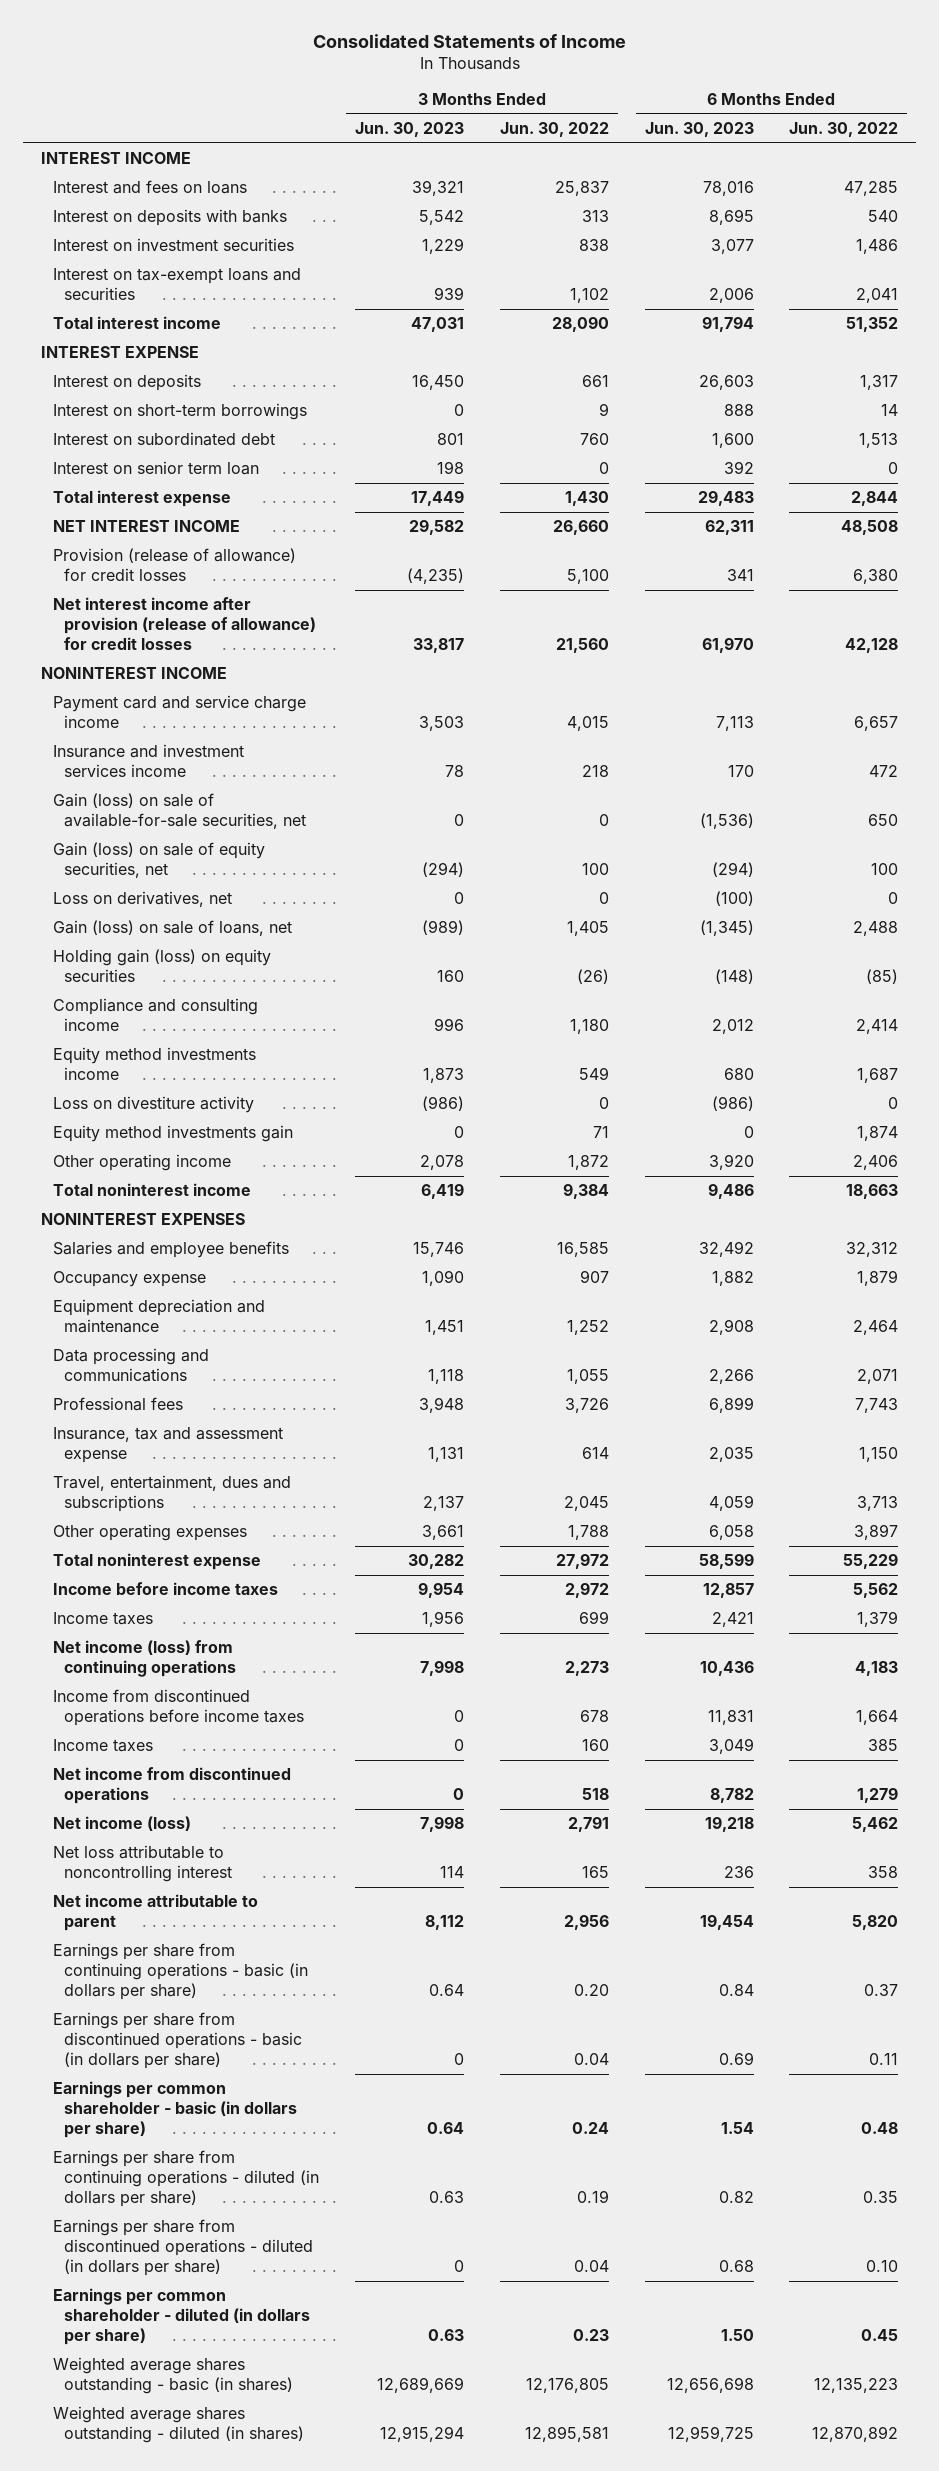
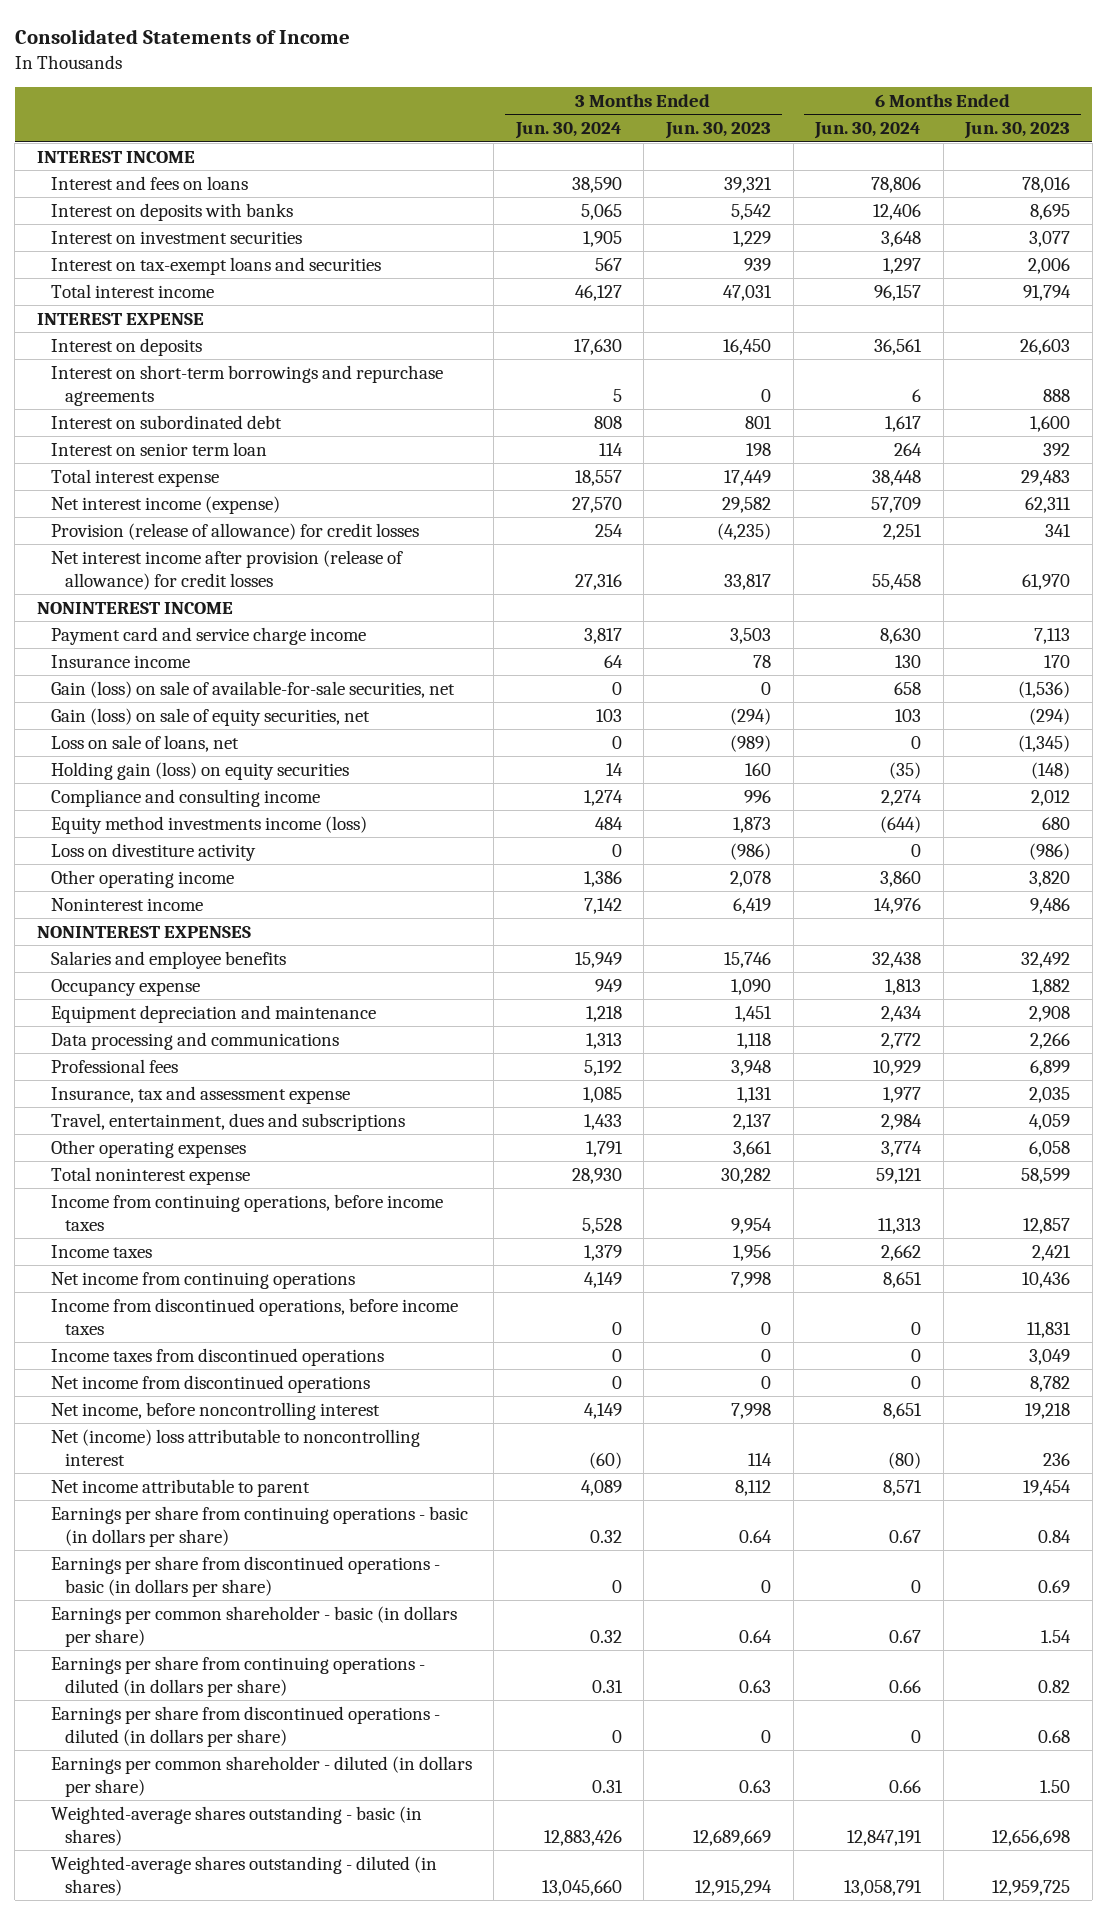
[499,122,609,138] Jun. 30, 2022 -> none
[789,122,899,138] Jun. 30, 2022 -> none
none -> [514,122,622,140] Jun. 30, 2024
none -> [814,122,922,140] Jun. 30, 2024
[52,403,307,421] Interest on short-term borrowings -> [50,364,443,406] Interest on short-term borrowings and repurchase agreements
[52,520,240,533] NET INTEREST INCOME -> [50,495,280,514] Net interest income (expense)
[52,744,244,778] Insurance and investment services income -> [50,654,190,668] Insurance income
[52,891,232,908] Loss on derivatives, net -> none
[52,920,292,937] Gain (loss) on sale of loans, net -> [50,734,239,752] Loss on sale of loans, net
[52,1047,256,1081] Equity method investments income -> [50,815,367,834] Equity method investments income (loss)
[52,1125,293,1143] Equity method investments gain -> none
[708,1154,754,1171] 3,920 -> [1029,870,1071,887] 3,820
[52,1183,251,1197] Total noninterest income -> [50,897,203,911] Noninterest income
[52,1582,278,1596] Income before income taxes -> [50,1193,443,1231] Income from continuing operations, before income taxes
[52,1640,237,1678] Net income (loss) from continuing operations -> [50,1271,355,1289] Net income from continuing operations
[52,1689,305,1727] Income from discontinued operations before income taxes -> [50,1297,458,1335] Income from discontinued operations, before income taxes
[52,1739,153,1753] Income taxes -> [50,1347,384,1366] Income taxes from discontinued operations
[52,1816,191,1832] Net income (loss) -> [50,1401,380,1420] Net income, before noncontrolling interest
[52,1845,233,1883] Net loss attributable to noncontrolling interest -> [50,1428,420,1466] Net (income) loss attributable to noncontrolling interest
[52,2357,294,2395] Weighted average shares outstanding - basic (in shares) -> [50,1805,422,1846] Weighted-average shares outstanding - basic (in shares)
[52,2406,305,2444] Weighted average shares outstanding - diluted (in shares) -> [50,1855,437,1896] Weighted-average shares outstanding - diluted (in shares)

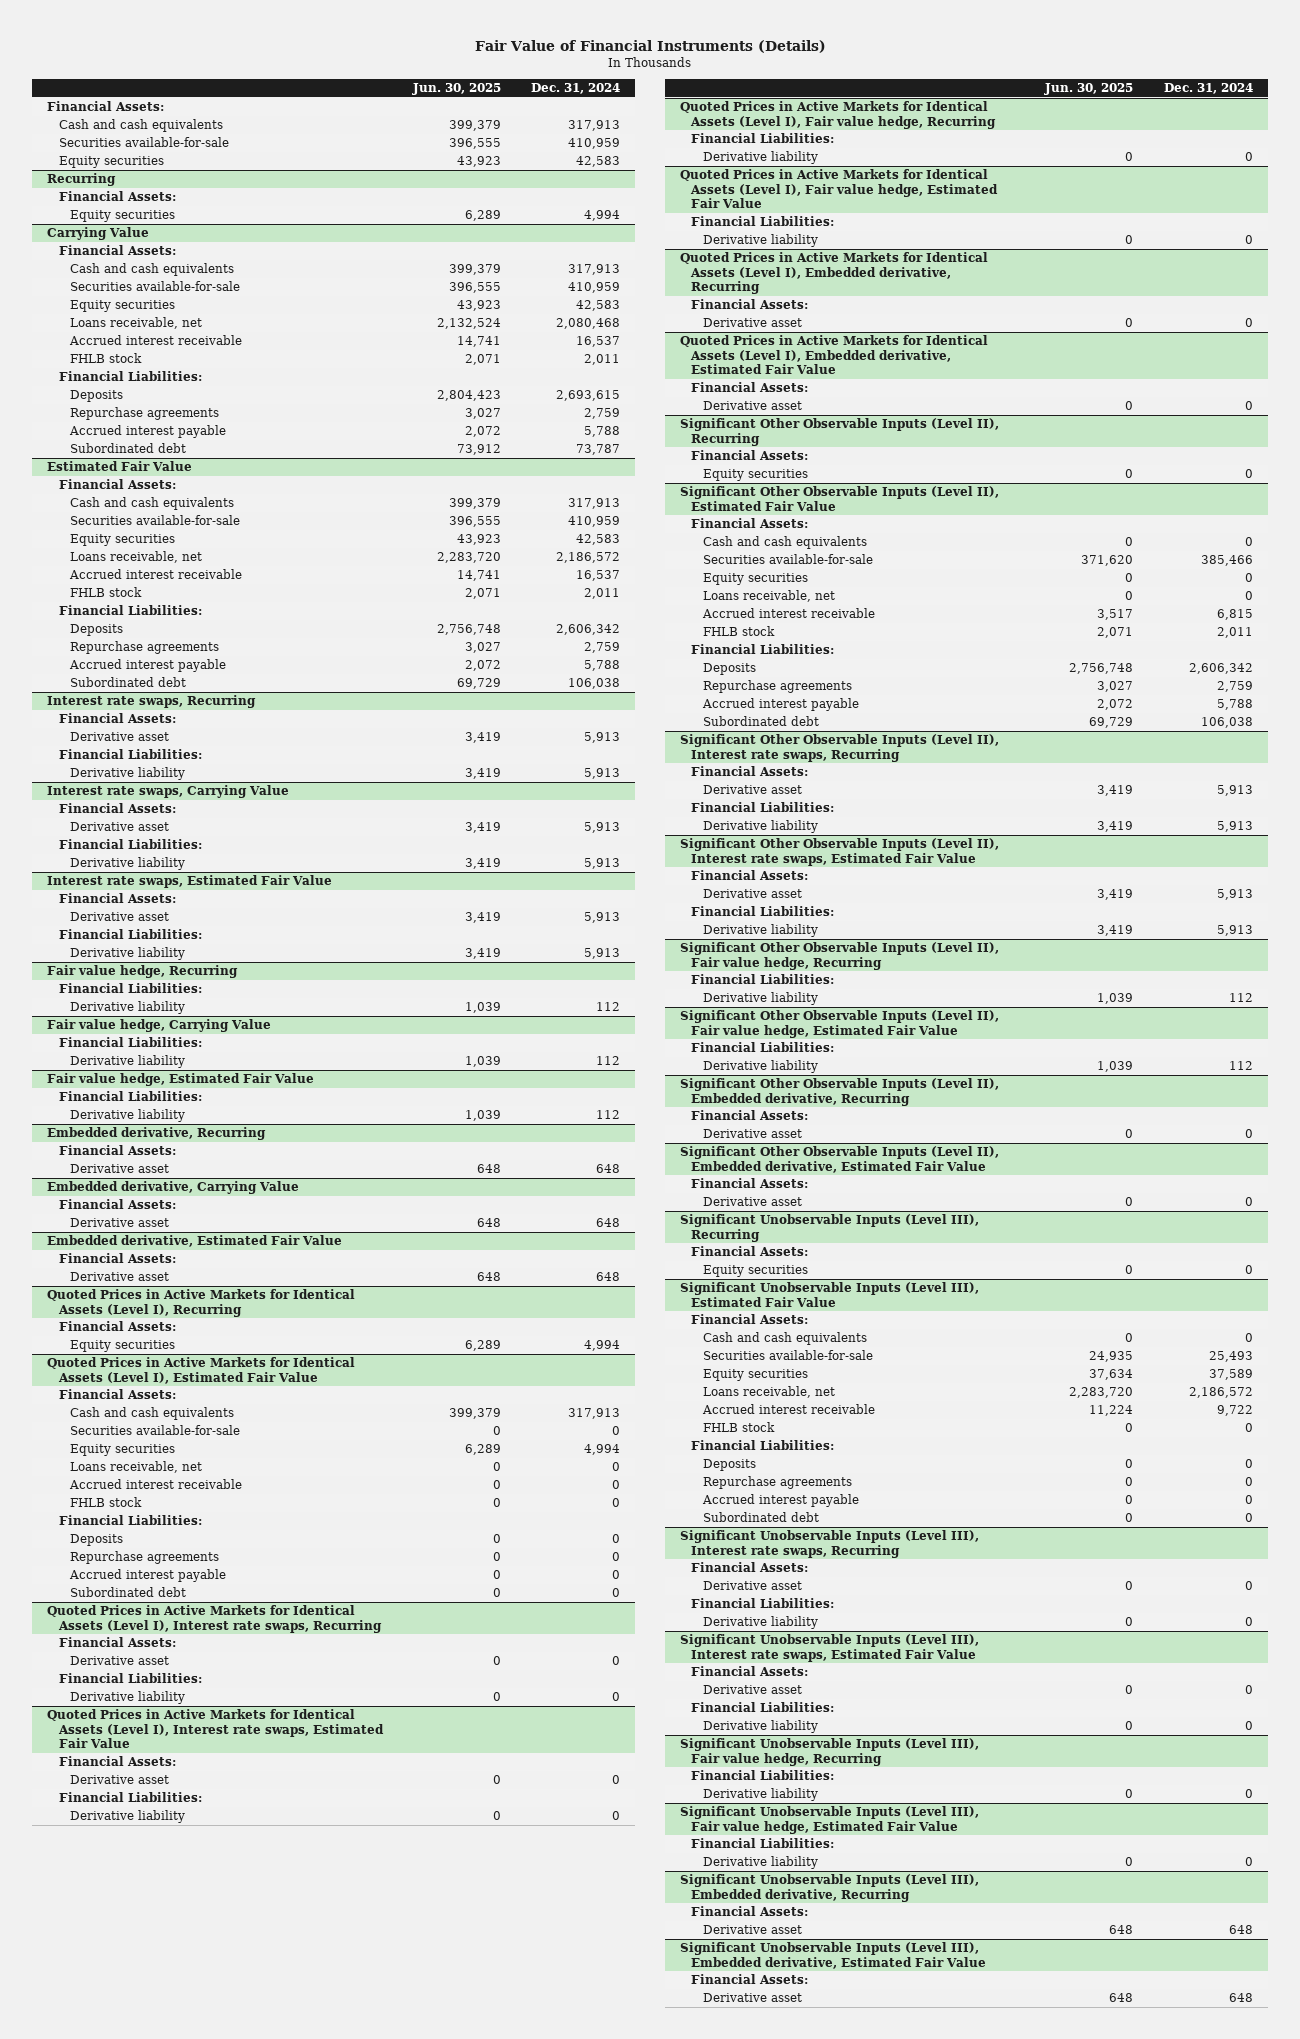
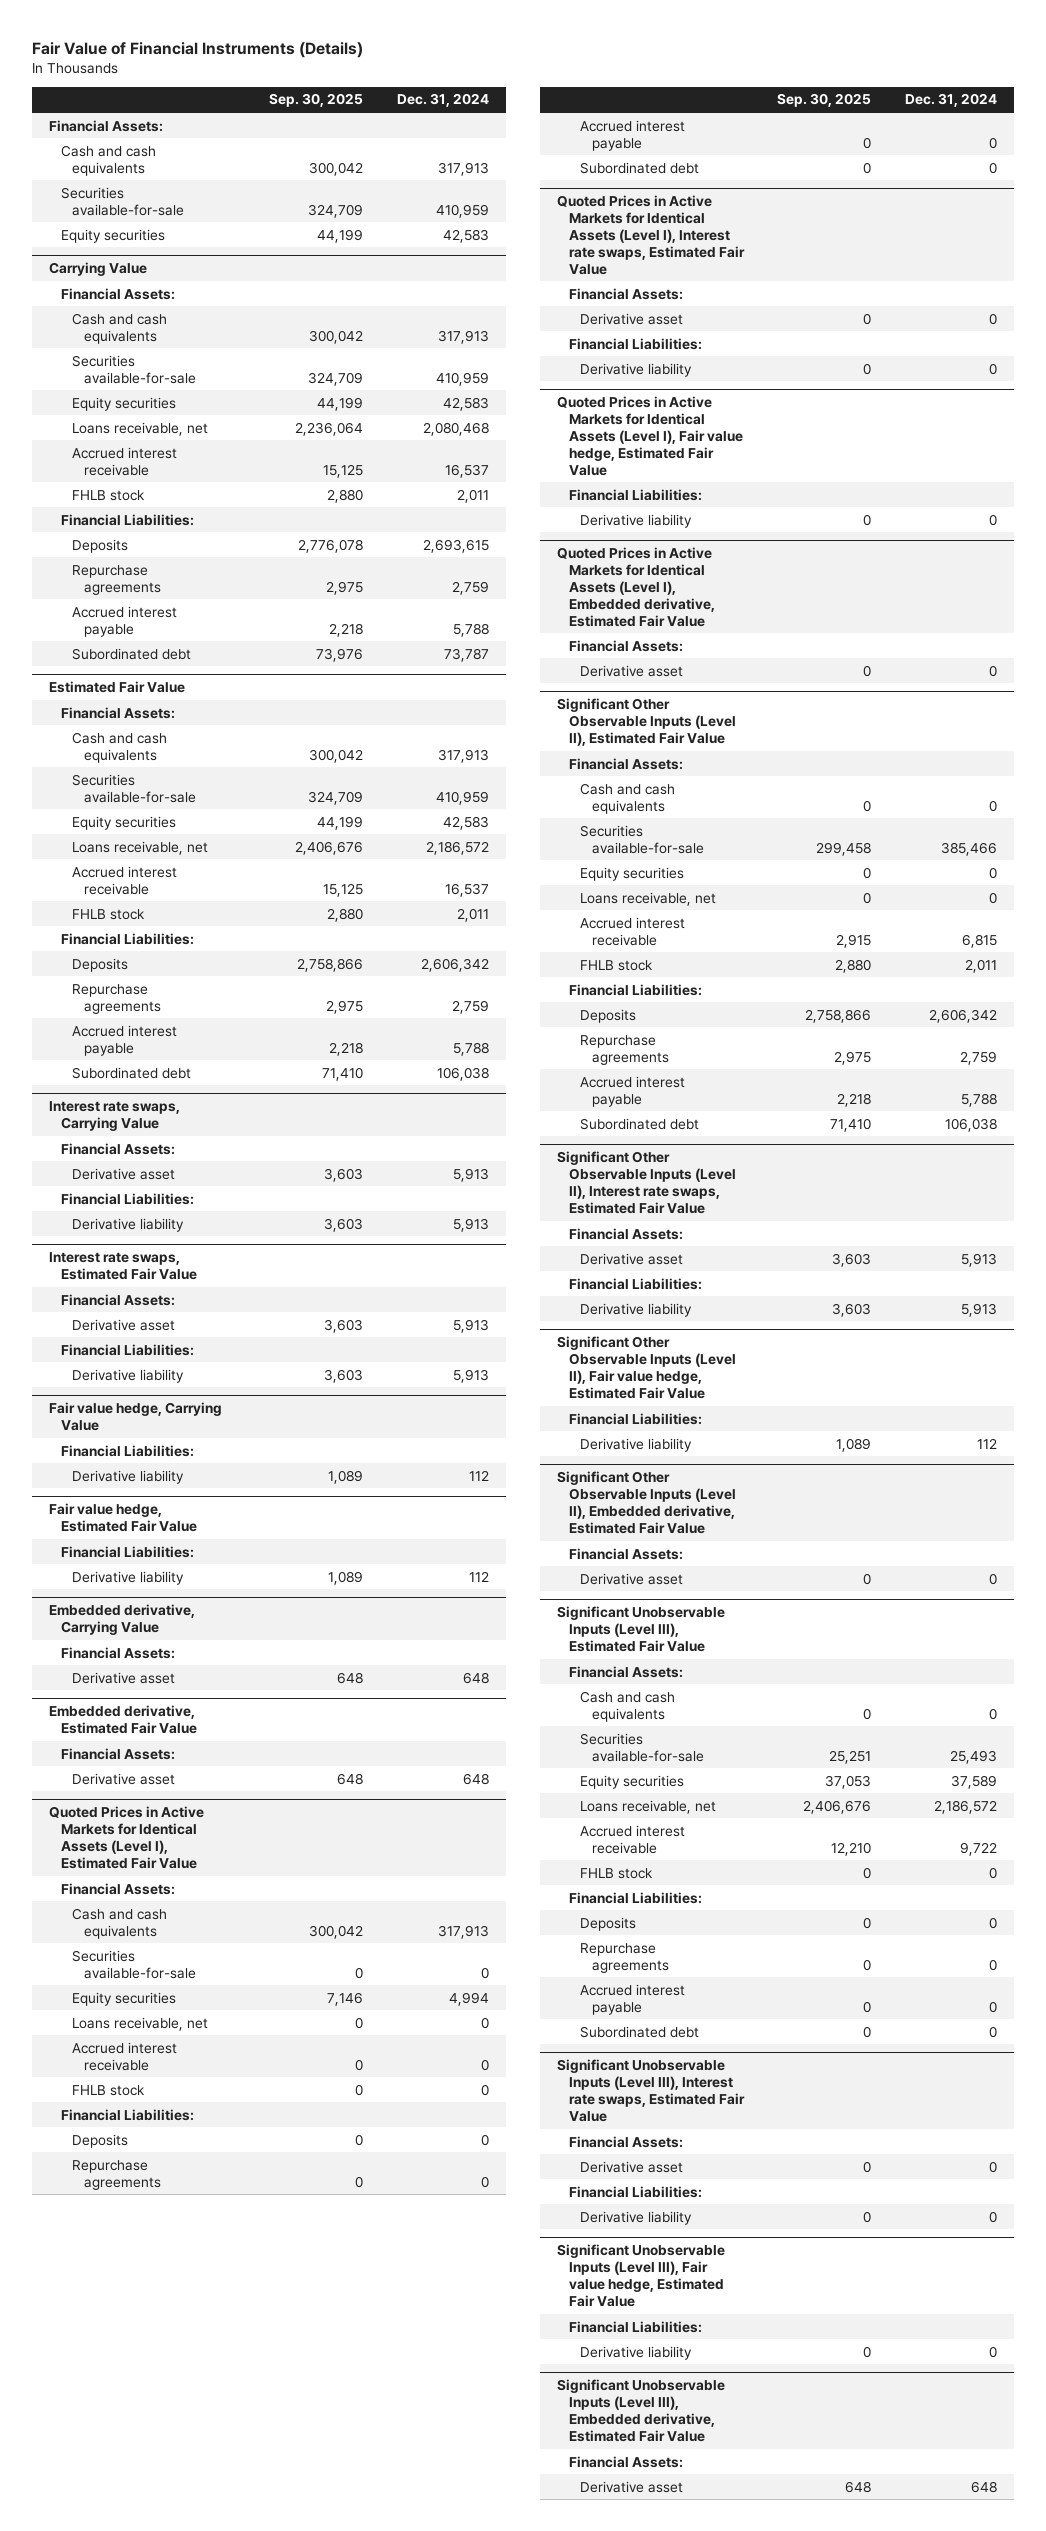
[411,83,501,96] Jun. 30, 2025 -> none
none -> [269,93,364,108] Sep. 30, 2025
[47,173,117,187] Recurring -> none
[58,191,176,202] Financial Assets: -> none
[69,210,175,223] Equity securities -> none
[47,695,257,709] Interest rate swaps, Recurring -> none
[58,713,176,724] Financial Assets: -> none
[69,732,169,742] Derivative asset -> none
[58,749,202,760] Financial Liabilities: -> none
[69,767,185,781] Derivative liability -> none
[47,965,239,979] Fair value hedge, Recurring -> none
[58,983,202,994] Financial Liabilities: -> none
[69,1001,185,1015] Derivative liability -> none
[47,1127,267,1141] Embedded derivative, Recurring -> none
[58,1145,176,1156] Financial Assets: -> none
[69,1164,169,1174] Derivative asset -> none
[47,1289,356,1317] Quoted Prices in Active Markets for Identical Assets (Level I), Recurring -> none
[58,1321,176,1332] Financial Assets: -> none
[69,1340,175,1353] Equity securities -> none
[47,1605,382,1633] Quoted Prices in Active Markets for Identical Assets (Level I), Interest rate swaps, Recurring -> none
[58,1637,176,1648] Financial Assets: -> none
[69,1656,169,1666] Derivative asset -> none
[58,1673,202,1684] Financial Liabilities: -> none
[69,1691,185,1705] Derivative liability -> none
[679,101,997,129] Quoted Prices in Active Markets for Identical Assets (Level I), Fair value hedge, Recurring -> none
[691,133,835,144] Financial Liabilities: -> none
[702,151,818,165] Derivative liability -> none
[679,252,988,295] Quoted Prices in Active Markets for Identical Assets (Level I), Embedded derivative, Recurring -> none
[691,299,809,310] Financial Assets: -> none
[702,318,802,328] Derivative asset -> none
[679,418,999,446] Significant Other Observable Inputs (Level II), Recurring -> none
[691,450,809,461] Financial Assets: -> none
[702,469,808,482] Equity securities -> none
[679,734,999,762] Significant Other Observable Inputs (Level II), Interest rate swaps, Recurring -> none
[691,766,809,777] Financial Assets: -> none
[702,785,802,795] Derivative asset -> none
[691,802,835,813] Financial Liabilities: -> none
[702,820,818,834] Derivative liability -> none
[679,942,999,970] Significant Other Observable Inputs (Level II), Fair value hedge, Recurring -> none
[691,974,835,985] Financial Liabilities: -> none
[702,992,818,1006] Derivative liability -> none
[679,1078,999,1106] Significant Other Observable Inputs (Level II), Embedded derivative, Recurring -> none
[691,1110,809,1121] Financial Assets: -> none
[702,1129,802,1139] Derivative asset -> none
[679,1214,979,1242] Significant Unobservable Inputs (Level III), Recurring -> none
[691,1246,809,1257] Financial Assets: -> none
[702,1265,808,1278] Equity securities -> none
[679,1530,979,1558] Significant Unobservable Inputs (Level III), Interest rate swaps, Recurring -> none
[691,1562,809,1573] Financial Assets: -> none
[702,1581,802,1591] Derivative asset -> none
[691,1598,835,1609] Financial Liabilities: -> none
[702,1616,818,1630] Derivative liability -> none
[679,1738,979,1766] Significant Unobservable Inputs (Level III), Fair value hedge, Recurring -> none
[691,1770,835,1781] Financial Liabilities: -> none
[702,1788,818,1802] Derivative liability -> none
[679,1874,979,1902] Significant Unobservable Inputs (Level III), Embedded derivative, Recurring -> none
[691,1906,809,1917] Financial Assets: -> none
[702,1925,802,1935] Derivative asset -> none

